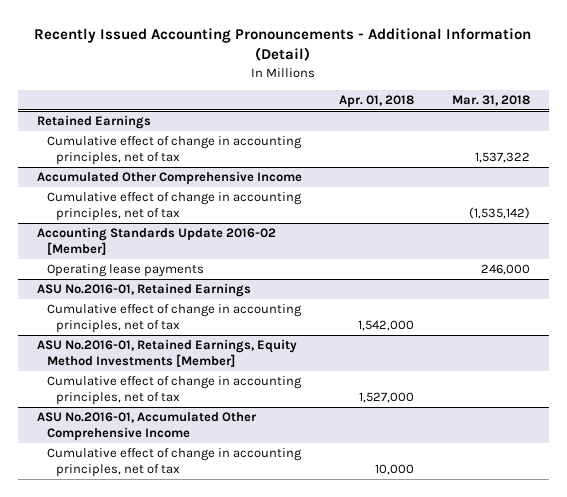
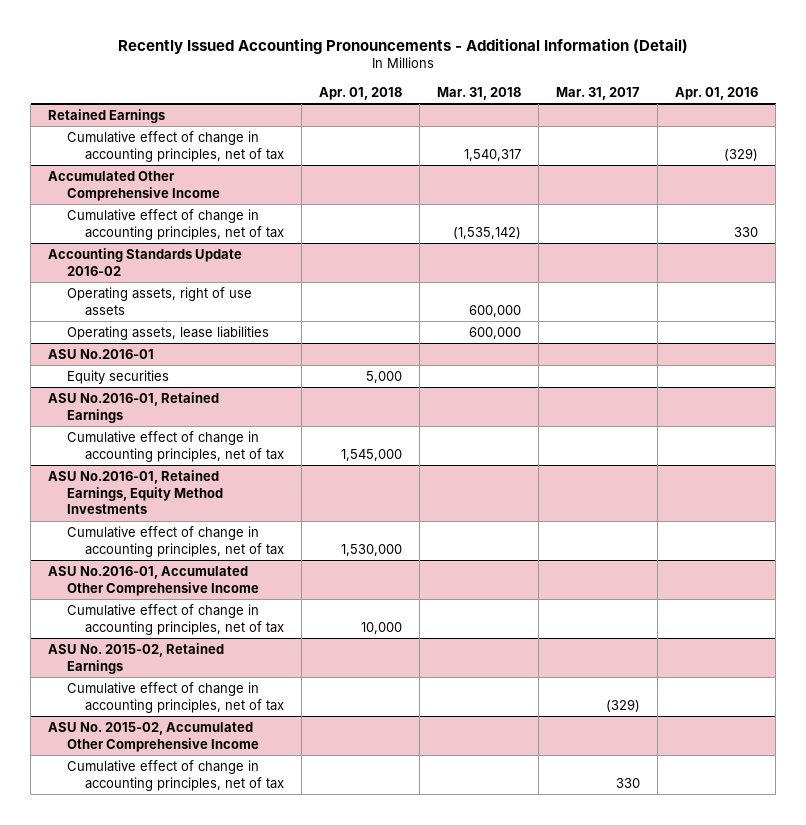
none -> [556,87,641,101] Mar. 31, 2017
none -> [675,87,759,101] Apr. 01, 2016
[474,151,530,163] 1,537,322 -> [464,148,522,161] 1,540,317
[46,263,204,277] Operating lease payments -> none
[37,226,277,255] Accounting Standards Update 2016-02 [Member] -> [48,247,243,276] Accounting Standards Update 2016-02
none -> [66,286,252,316] Operating assets, right of use assets
none -> [66,325,269,340] Operating assets, lease liabilities
none -> [48,348,155,359] ASU No.2016-01
none -> [66,369,169,384] Equity securities
[358,319,415,331] 1,542,000 -> [340,448,402,461] 1,545,000
[37,338,298,367] ASU No.2016-01, Retained Earnings, Equity Method Investments [Member] -> [48,469,223,515] ASU No.2016-01, Retained Earnings, Equity Method Investments
[359,391,415,403] 1,527,000 -> [340,543,402,556] 1,530,000
none -> [48,642,225,674] ASU No. 2015-02, Retained Earnings
none -> [66,681,284,713] Cumulative effect of change in accounting principles, net of tax
none -> [48,721,259,752] ASU No. 2015-02, Accumulated Other Comprehensive Income
none -> [66,759,284,791] Cumulative effect of change in accounting principles, net of tax

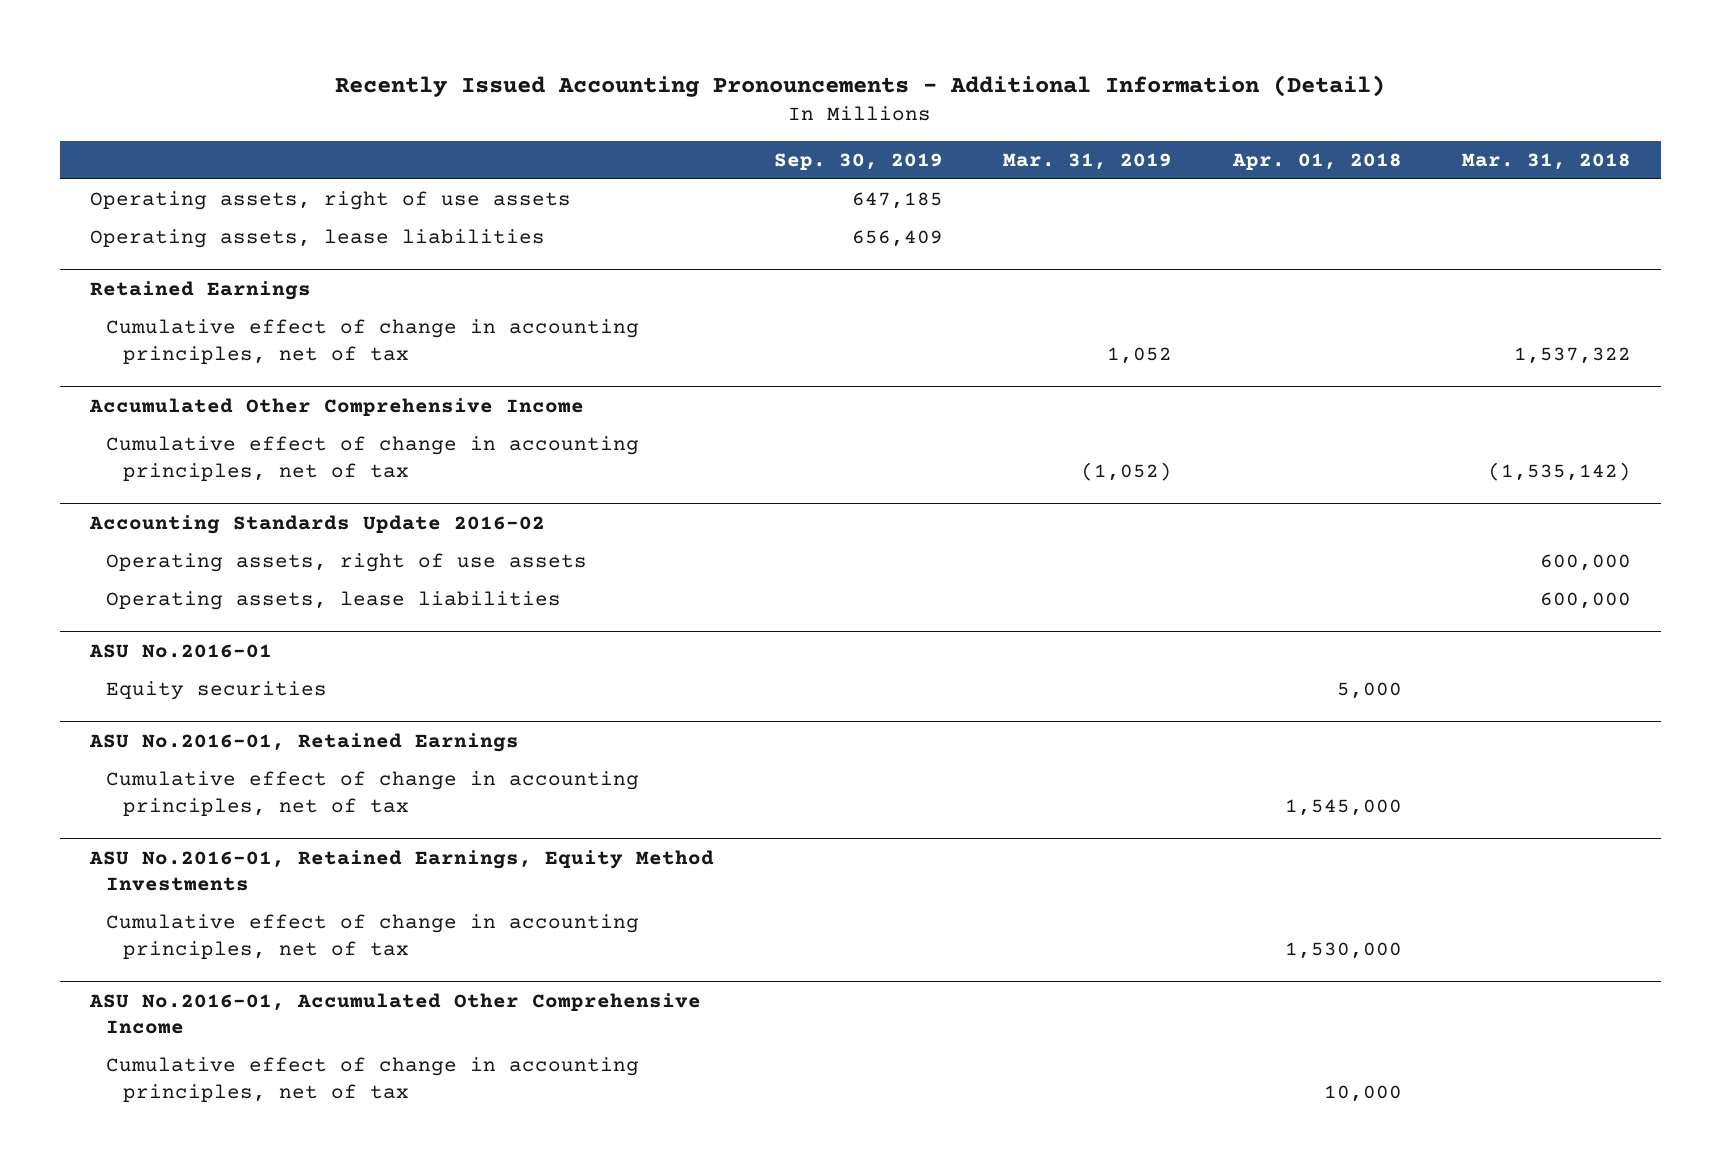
[556,87,641,101] Mar. 31, 2017 -> none
[675,87,759,101] Apr. 01, 2016 -> none
none -> [774,152,944,170] Sep. 30, 2019
none -> [1003,152,1173,170] Mar. 31, 2019
none -> [89,191,571,211] Operating assets, right of use assets
none -> [89,229,545,249] Operating assets, lease liabilities
[464,148,522,161] 1,540,317 -> [1513,346,1631,364] 1,537,322
[48,642,225,674] ASU No. 2015-02, Retained Earnings -> none
[66,681,284,713] Cumulative effect of change in accounting principles, net of tax -> none
[48,721,259,752] ASU No. 2015-02, Accumulated Other Comprehensive Income -> none
[66,759,284,791] Cumulative effect of change in accounting principles, net of tax -> none

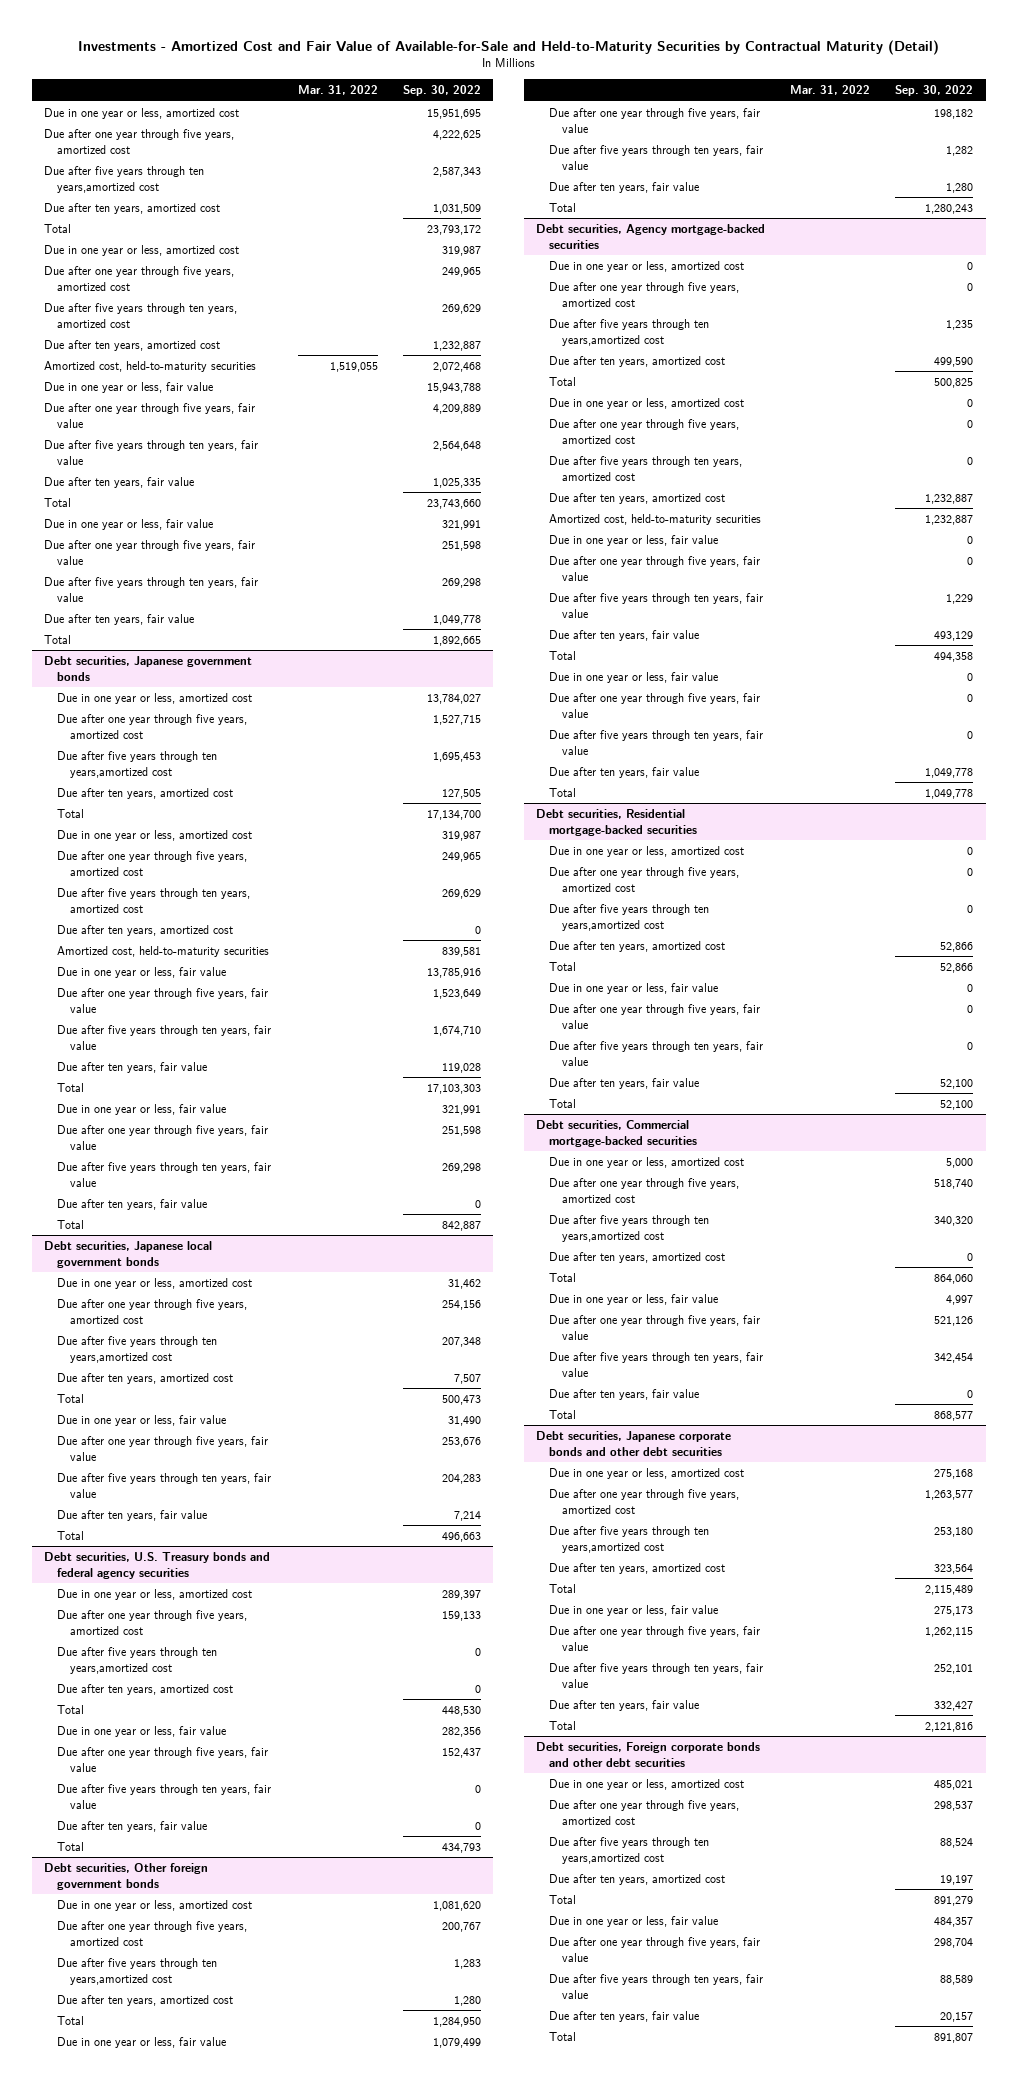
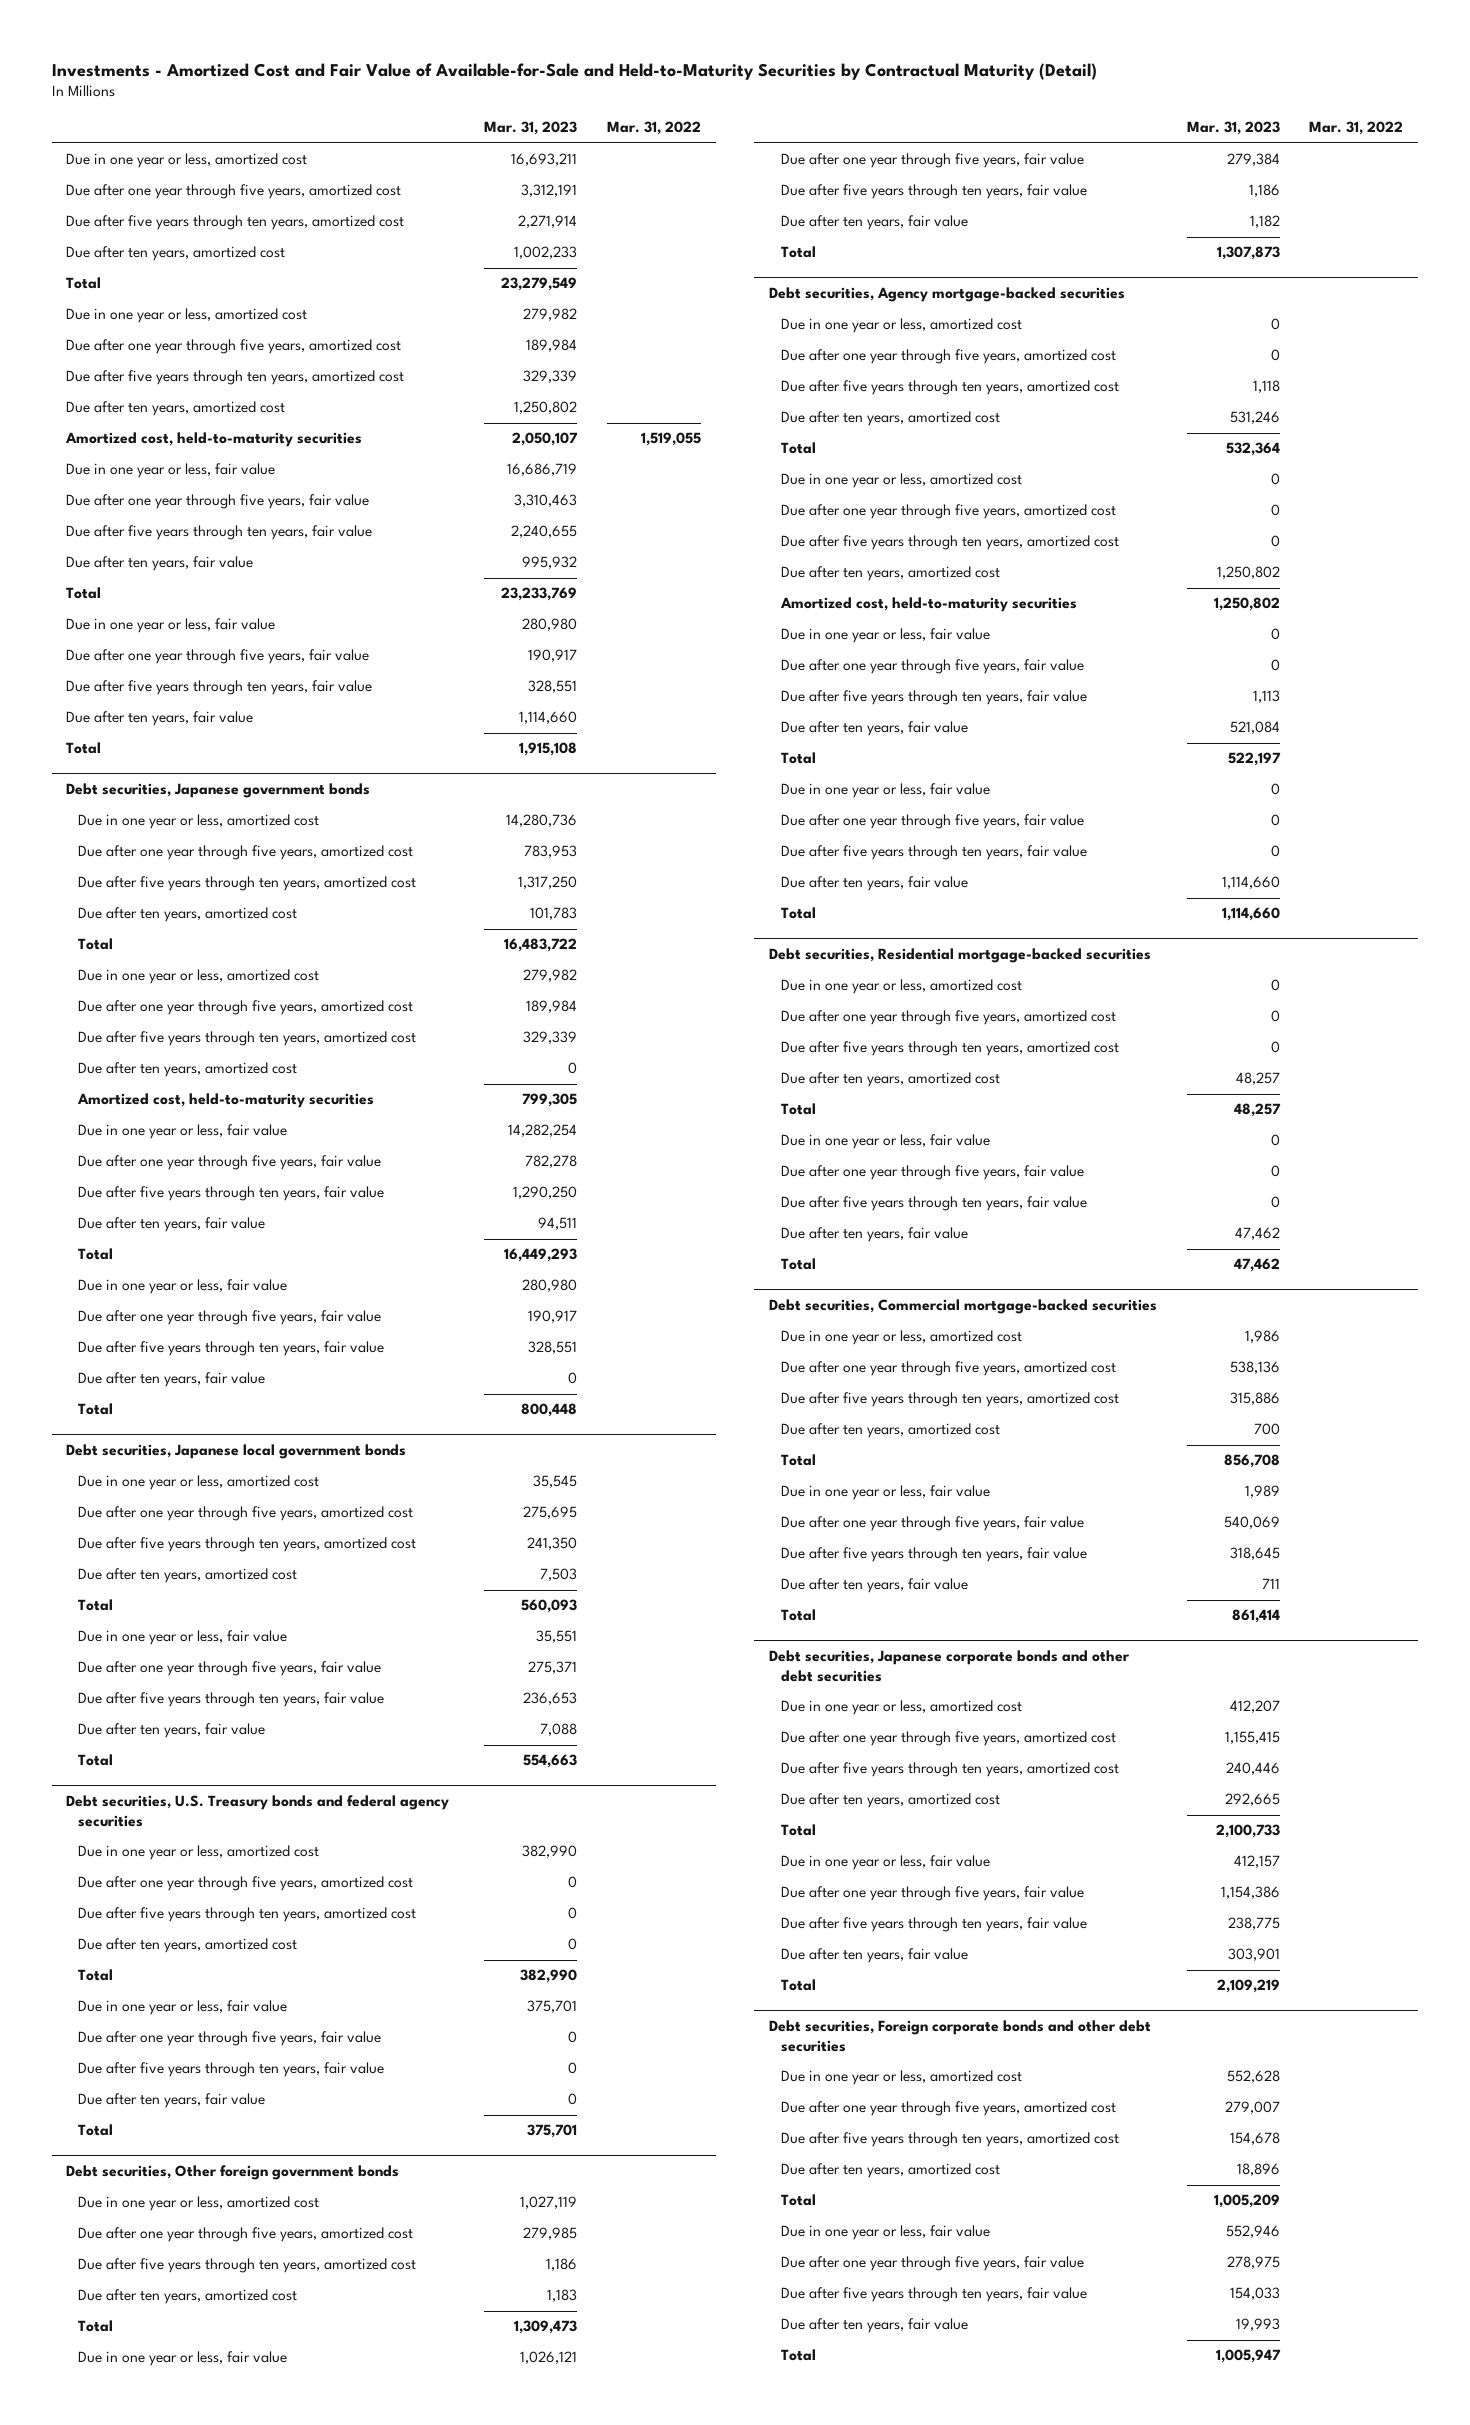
[403,85,482,97] Sep. 30, 2022 -> none
none -> [484,121,578,136] Mar. 31, 2023
[44,165,205,193] Due after five years through ten years,amortized cost -> [66,215,405,231] Due after five years through ten years, amortized cost
[56,750,217,778] Due after five years through ten years,amortized cost -> [77,876,416,892] Due after five years through ten years, amortized cost
[56,1335,217,1363] Due after five years through ten years,amortized cost -> [77,1537,416,1553] Due after five years through ten years, amortized cost
[56,1646,217,1674] Due after five years through ten years,amortized cost -> [77,1907,416,1923] Due after five years through ten years, amortized cost
[56,1957,217,1985] Due after five years through ten years,amortized cost -> [77,2258,416,2274] Due after five years through ten years, amortized cost
[549,318,710,346] Due after five years through ten years,amortized cost -> [780,380,1119,396] Due after five years through ten years, amortized cost
[549,903,710,931] Due after five years through ten years,amortized cost -> [780,1041,1119,1057] Due after five years through ten years, amortized cost
[549,1214,710,1242] Due after five years through ten years,amortized cost -> [780,1392,1119,1408] Due after five years through ten years, amortized cost
[549,1525,710,1553] Due after five years through ten years,amortized cost -> [780,1762,1119,1778] Due after five years through ten years, amortized cost
[549,1836,710,1864] Due after five years through ten years,amortized cost -> [780,2132,1119,2148] Due after five years through ten years, amortized cost

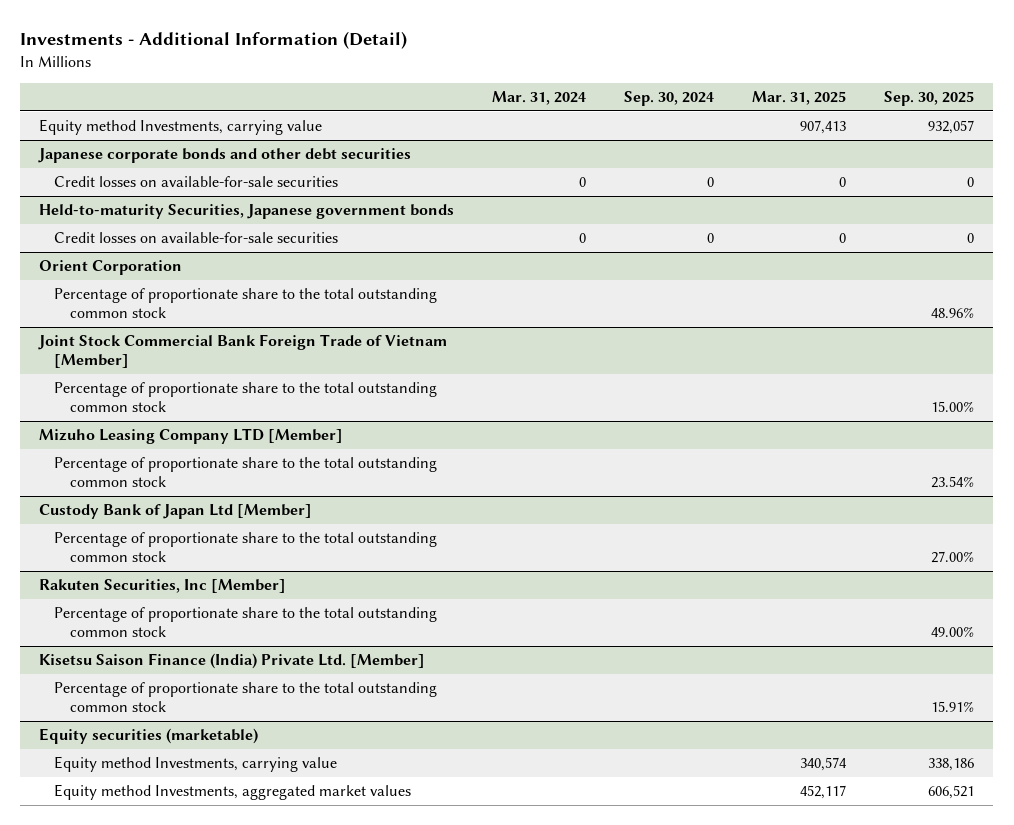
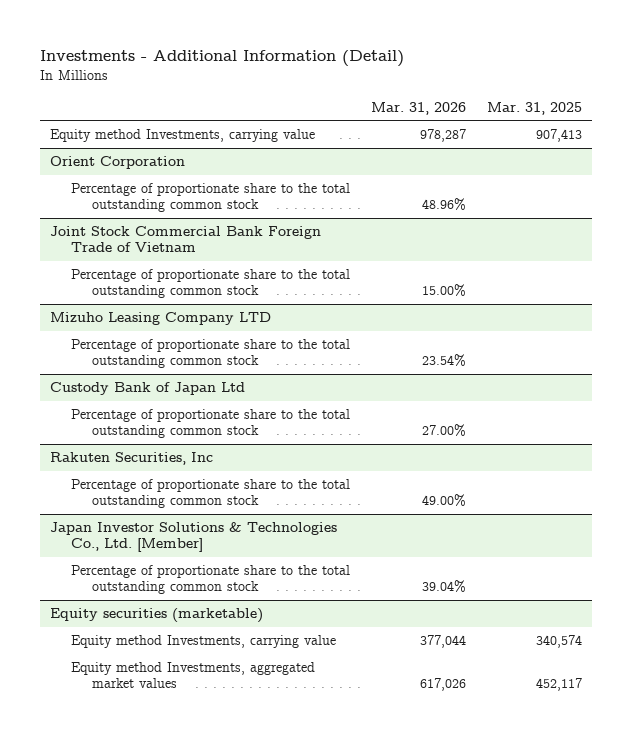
[492,90,587,105] Mar. 31, 2024 -> none
[624,90,715,106] Sep. 30, 2024 -> none
[884,90,975,106] Sep. 30, 2025 -> none
none -> [371,101,467,115] Mar. 31, 2026
[38,148,412,164] Japanese corporate bonds and other debt securities -> none
[54,176,339,188] Credit losses on available-for-sale securities -> none
[39,204,455,220] Held-to-maturity Securities, Japanese government bonds -> none
[54,232,339,244] Credit losses on available-for-sale securities -> none
[38,334,448,369] Joint Stock Commercial Bank Foreign Trade of Vietnam [Member] -> [50,226,322,253] Joint Stock Commercial Bank Foreign Trade of Vietnam
[39,428,344,445] Mizuho Leasing Company LTD [Member] -> [50,312,272,326] Mizuho Leasing Company LTD
[39,504,313,520] Custody Bank of Japan Ltd [Member] -> [50,382,246,396] Custody Bank of Japan Ltd
[39,579,287,594] Rakuten Securities, Inc [Member] -> [50,452,214,466] Rakuten Securities, Inc
[39,653,426,670] Kisetsu Saison Finance (India) Private Ltd. [Member] -> none
[54,682,438,713] Percentage of proportionate share to the total outstanding common stock -> none
none -> [50,522,338,553] Japan Investor Solutions & Technologies Co., Ltd. [Member]
none -> [71,565,351,595] Percentage of proportionate share to the total outstanding common stock

